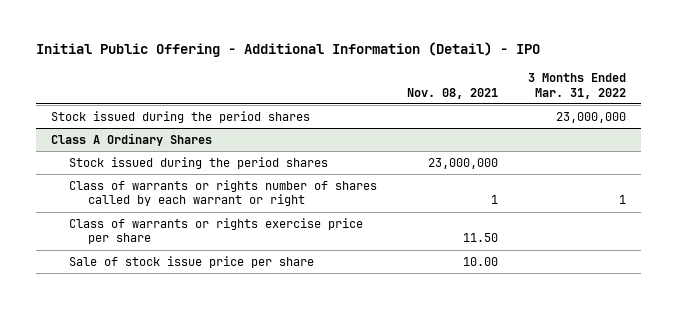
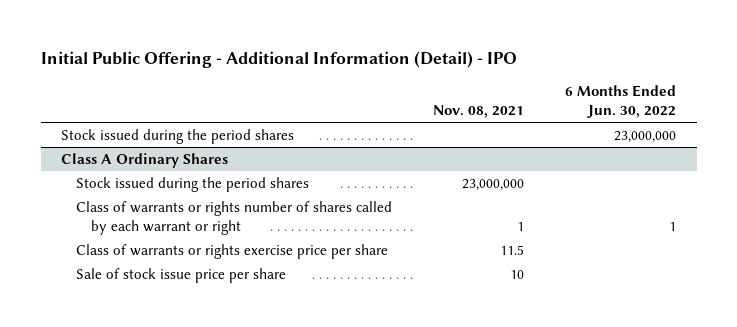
[527,73,626,99] 3 Months Ended Mar. 31, 2022 -> none
none -> [565,85,677,119] 6 Months Ended Jun. 30, 2022
[463,233,499,243] 11.50 -> [500,245,525,256] 11.5
[463,257,499,267] 10.00 -> [510,270,525,280] 10

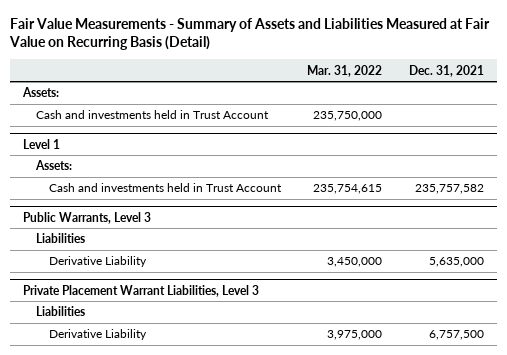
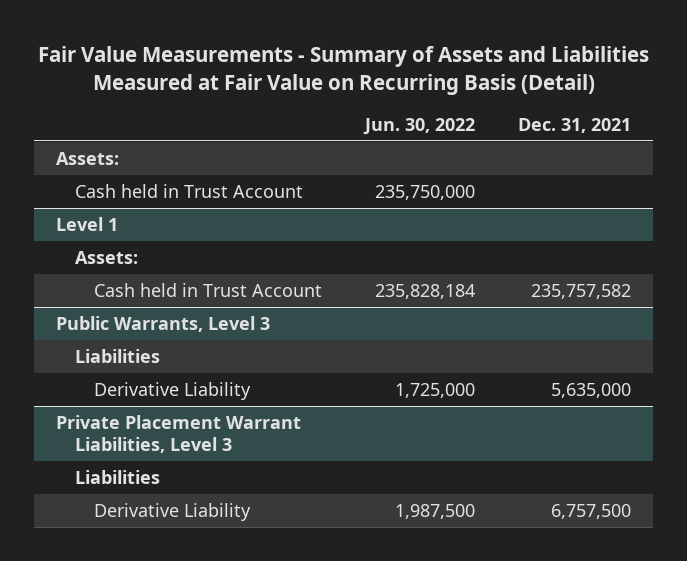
[307,64,383,77] Mar. 31, 2022 -> none
none -> [362,118,475,136] Jun. 30, 2022
[35,110,269,120] Cash and investments held in Trust Account -> [74,183,303,198] Cash held in Trust Account
[48,183,282,193] Cash and investments held in Trust Account -> [93,282,322,297] Cash held in Trust Account

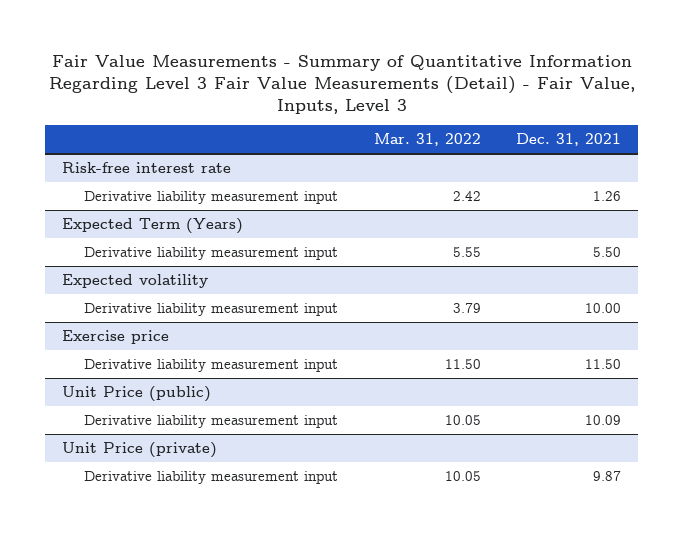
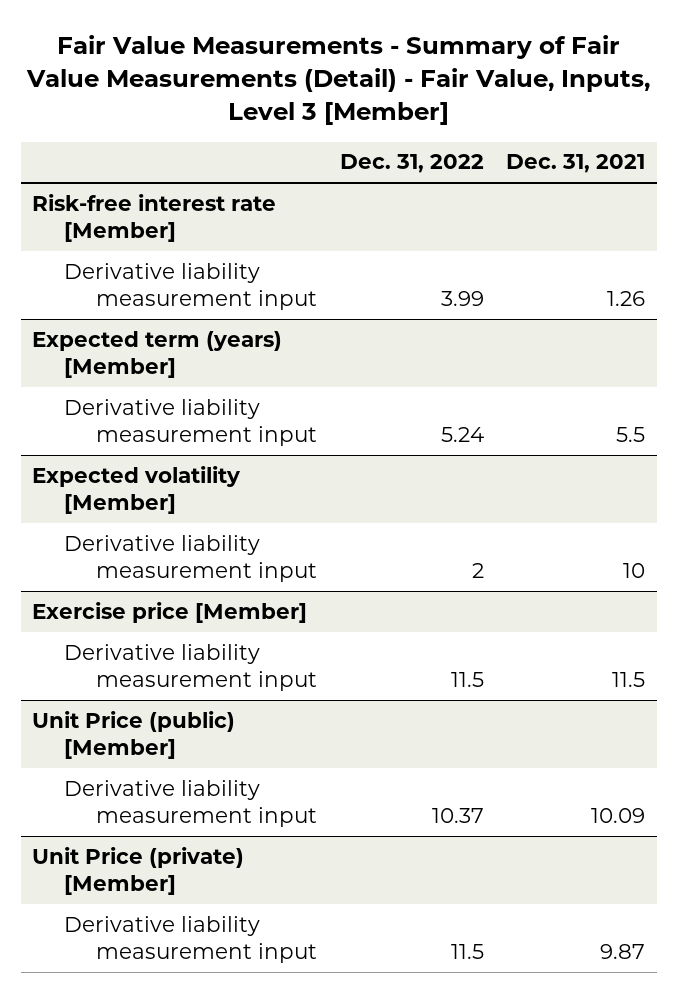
[48,54,635,115] Fair Value Measurements - Summary of Quantitative Information Regarding Level 3 Fair Value Measurements (Detail) - Fair Value, Inputs, Level 3 -> [25,34,650,126] Fair Value Measurements - Summary of Fair Value Measurements (Detail) - Fair Value, Inputs, Level 3 [Member]
[373,133,481,147] Mar. 31, 2022 -> none
none -> [339,154,484,174] Dec. 31, 2022
[62,161,232,173] Risk-free interest rate -> [32,193,277,243] Risk-free interest rate [Member]
[62,217,244,234] Expected Term (Years) -> [32,330,283,379] Expected term (years) [Member]
[592,246,621,257] 5.50 -> [616,427,646,443] 5.5
[62,273,209,288] Expected volatility -> [32,465,242,515] Expected volatility [Member]
[584,302,621,313] 10.00 -> [623,563,646,579] 10
[62,329,170,344] Exercise price -> [32,601,308,623] Exercise price [Member]
[584,358,621,369] 11.50 -> [612,672,646,688] 11.5
[62,385,212,402] Unit Price (public) -> [32,710,236,760] Unit Price (public) [Member]
[62,441,218,458] Unit Price (private) -> [32,846,245,896] Unit Price (private) [Member]

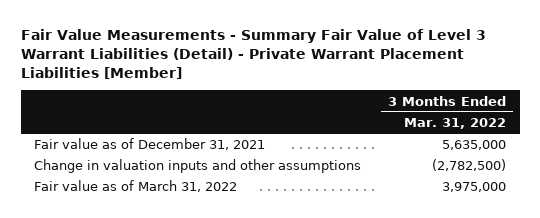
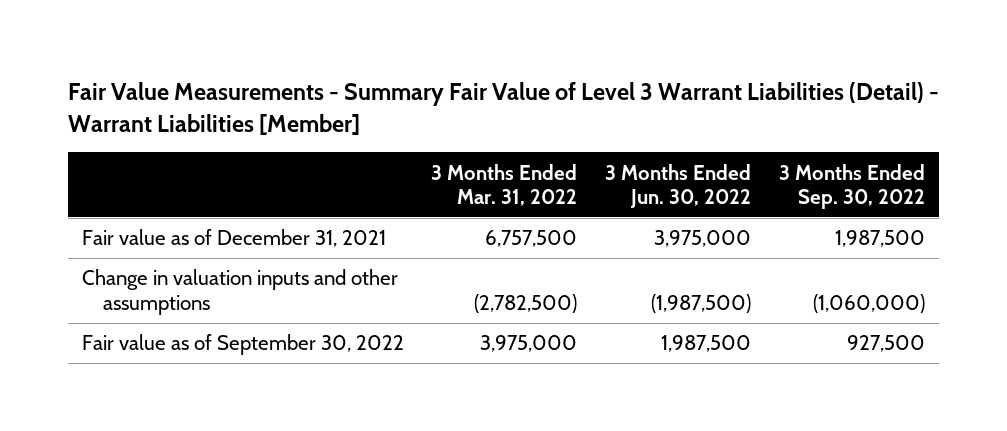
[20,28,486,80] Fair Value Measurements - Summary Fair Value of Level 3 Warrant Liabilities (Detail) - Private Warrant Placement Liabilities [Member] -> [67,81,939,135] Fair Value Measurements - Summary Fair Value of Level 3 Warrant Liabilities (Detail) - Warrant Liabilities [Member]
none -> [605,163,752,208] 3 Months Ended Jun. 30, 2022
none -> [779,163,926,209] 3 Months Ended Sep. 30, 2022
[442,140,507,151] 5,635,000 -> [485,230,578,248] 6,757,500
[34,180,238,193] Fair value as of March 31, 2022 -> [81,334,404,356] Fair value as of September 30, 2022

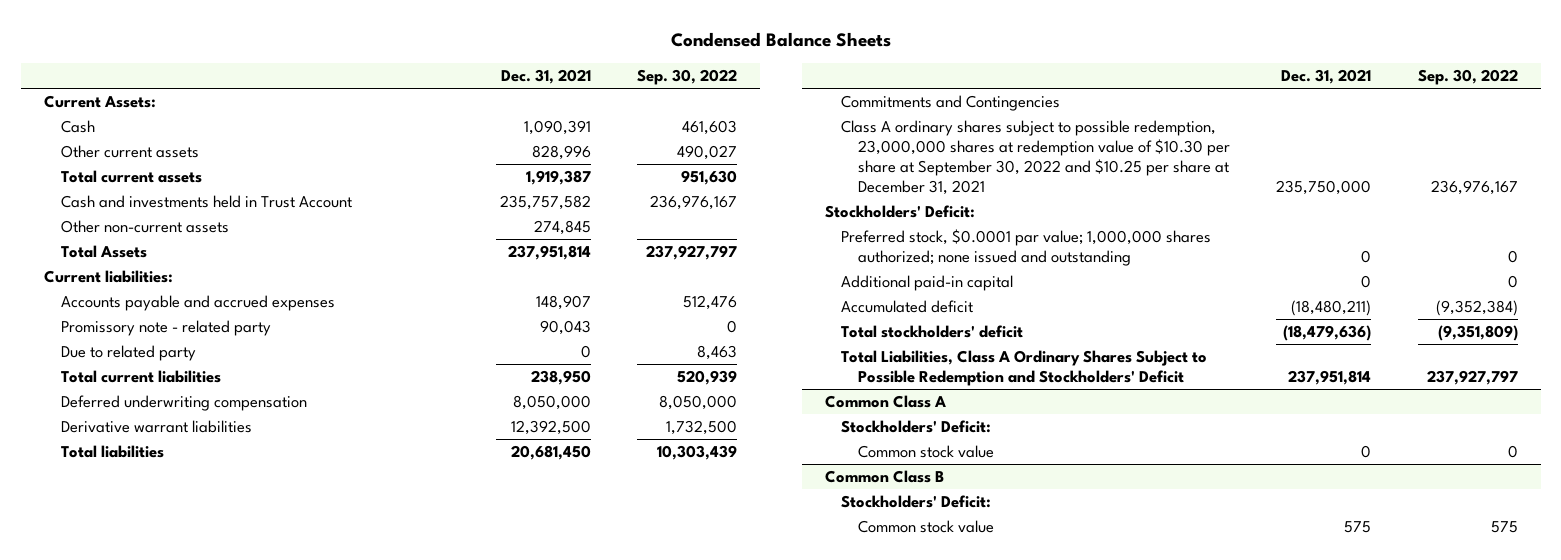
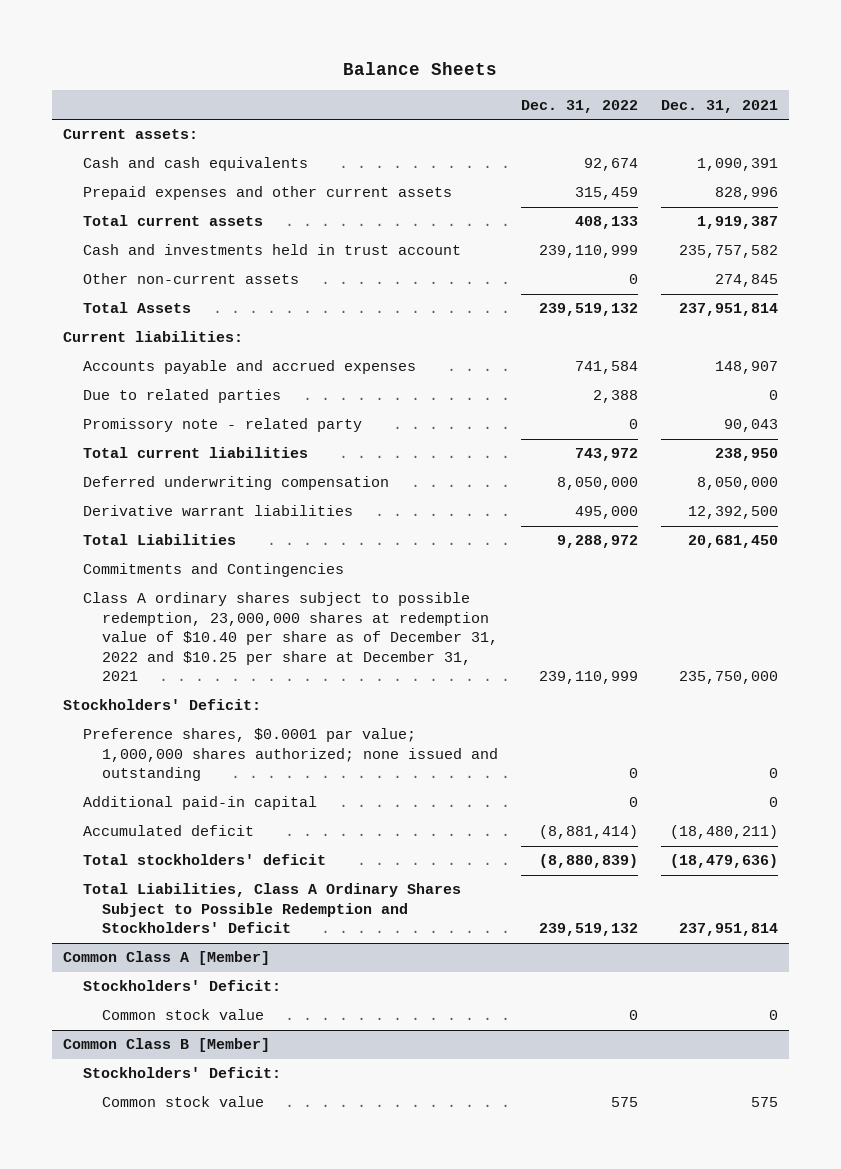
[670,32,891,48] Condensed Balance Sheets -> [343,62,498,76] Balance Sheets
[636,69,737,86] Sep. 30, 2022 -> none
none -> [520,99,638,113] Dec. 31, 2022
[43,95,156,109] Current Assets: -> [63,129,199,140] Current assets:
[60,120,95,134] Cash -> [82,157,308,172] Cash and cash equivalents
[60,145,199,159] Other current assets -> [82,186,452,201] Prepaid expenses and other current assets
[60,195,352,209] Cash and investments held in Trust Account -> [82,244,461,256] Cash and investments held in trust account
none -> [82,389,281,404] Due to related parties
[60,345,196,362] Due to related party -> none
[60,445,164,459] Total liabilities -> [82,534,236,546] Total Liabilities
[841,120,1231,195] Class A ordinary shares subject to possible redemption, 23,000,000 shares at redemption value of $10.30 per share at September 30, 2022 and $10.25 per share at December 31, 2021 -> [82,592,499,682] Class A ordinary shares subject to possible redemption, 23,000,000 shares at redemption value of $10.40 per share as of December 31, 2022 and $10.25 per share at December 31, 2021
[841,229,1212,267] Preferred stock, $0.0001 par value; 1,000,000 shares authorized; none issued and outstanding -> [82,728,499,782] Preference shares, $0.0001 par value; 1,000,000 shares authorized; none issued and outstanding
[824,395,946,409] Common Class A -> [63,951,271,966] Common Class A [Member]
[824,470,944,484] Common Class B -> [63,1038,271,1053] Common Class B [Member]

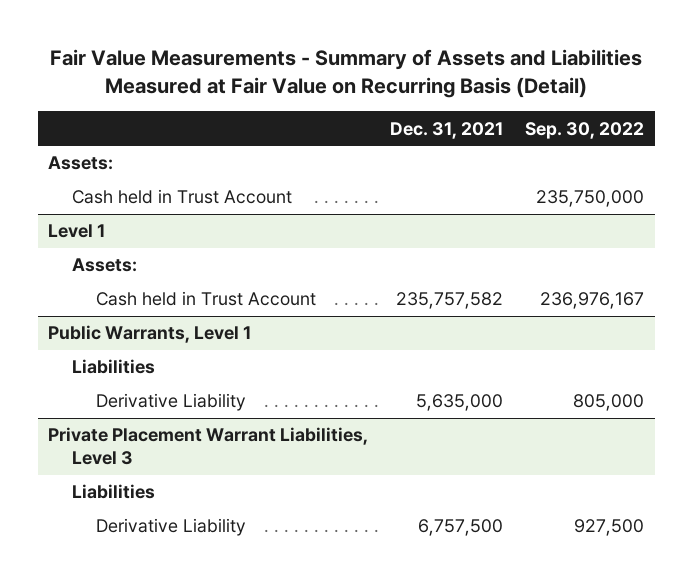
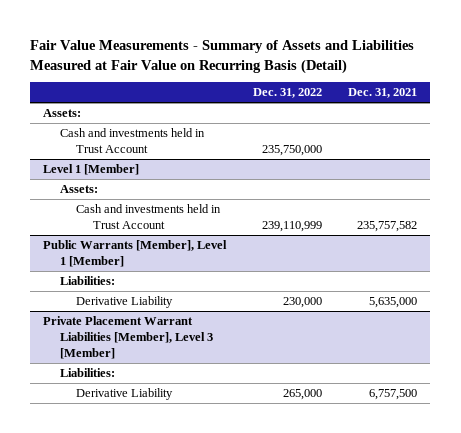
[524,121,644,139] Sep. 30, 2022 -> none
none -> [252,88,322,99] Dec. 31, 2022
[72,189,293,205] Cash held in Trust Account -> [59,128,205,154] Cash and investments held in Trust Account
[48,224,106,239] Level 1 -> [43,164,140,176] Level 1 [Member]
[96,291,317,307] Cash held in Trust Account -> [76,204,222,230] Cash and investments held in Trust Account
[48,325,252,344] Public Warrants, Level 1 -> [43,240,228,268] Public Warrants [Member], Level 1 [Member]
[72,359,156,375] Liabilities -> [59,276,115,286] Liabilities:
[48,427,369,465] Private Placement Warrant Liabilities, Level 3 -> [43,316,213,360] Private Placement Warrant Liabilities [Member], Level 3 [Member]
[72,484,156,500] Liabilities -> [59,368,115,378] Liabilities:

